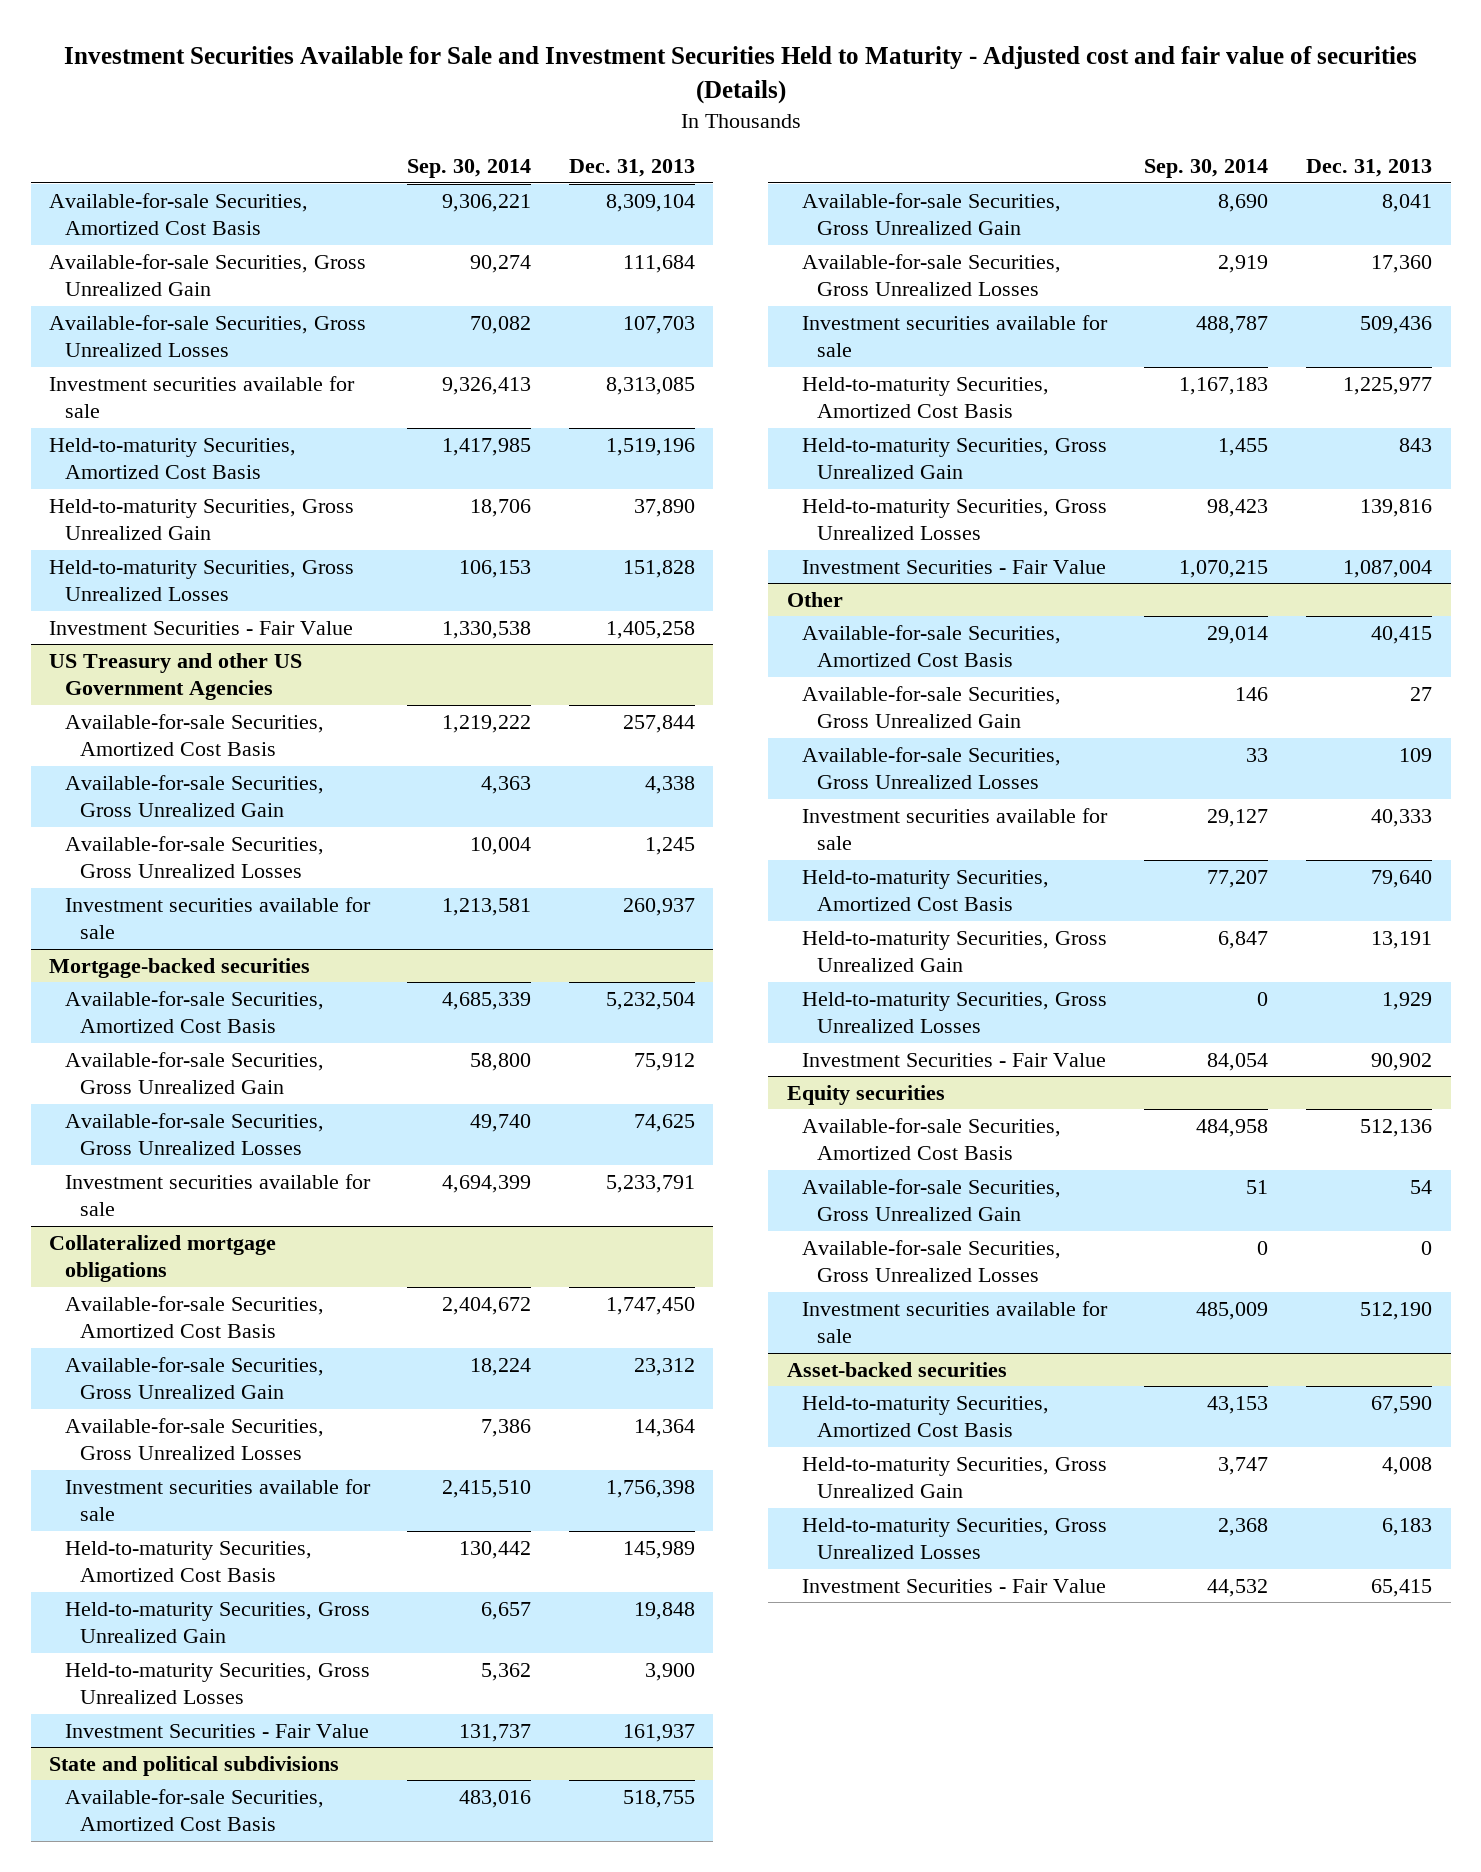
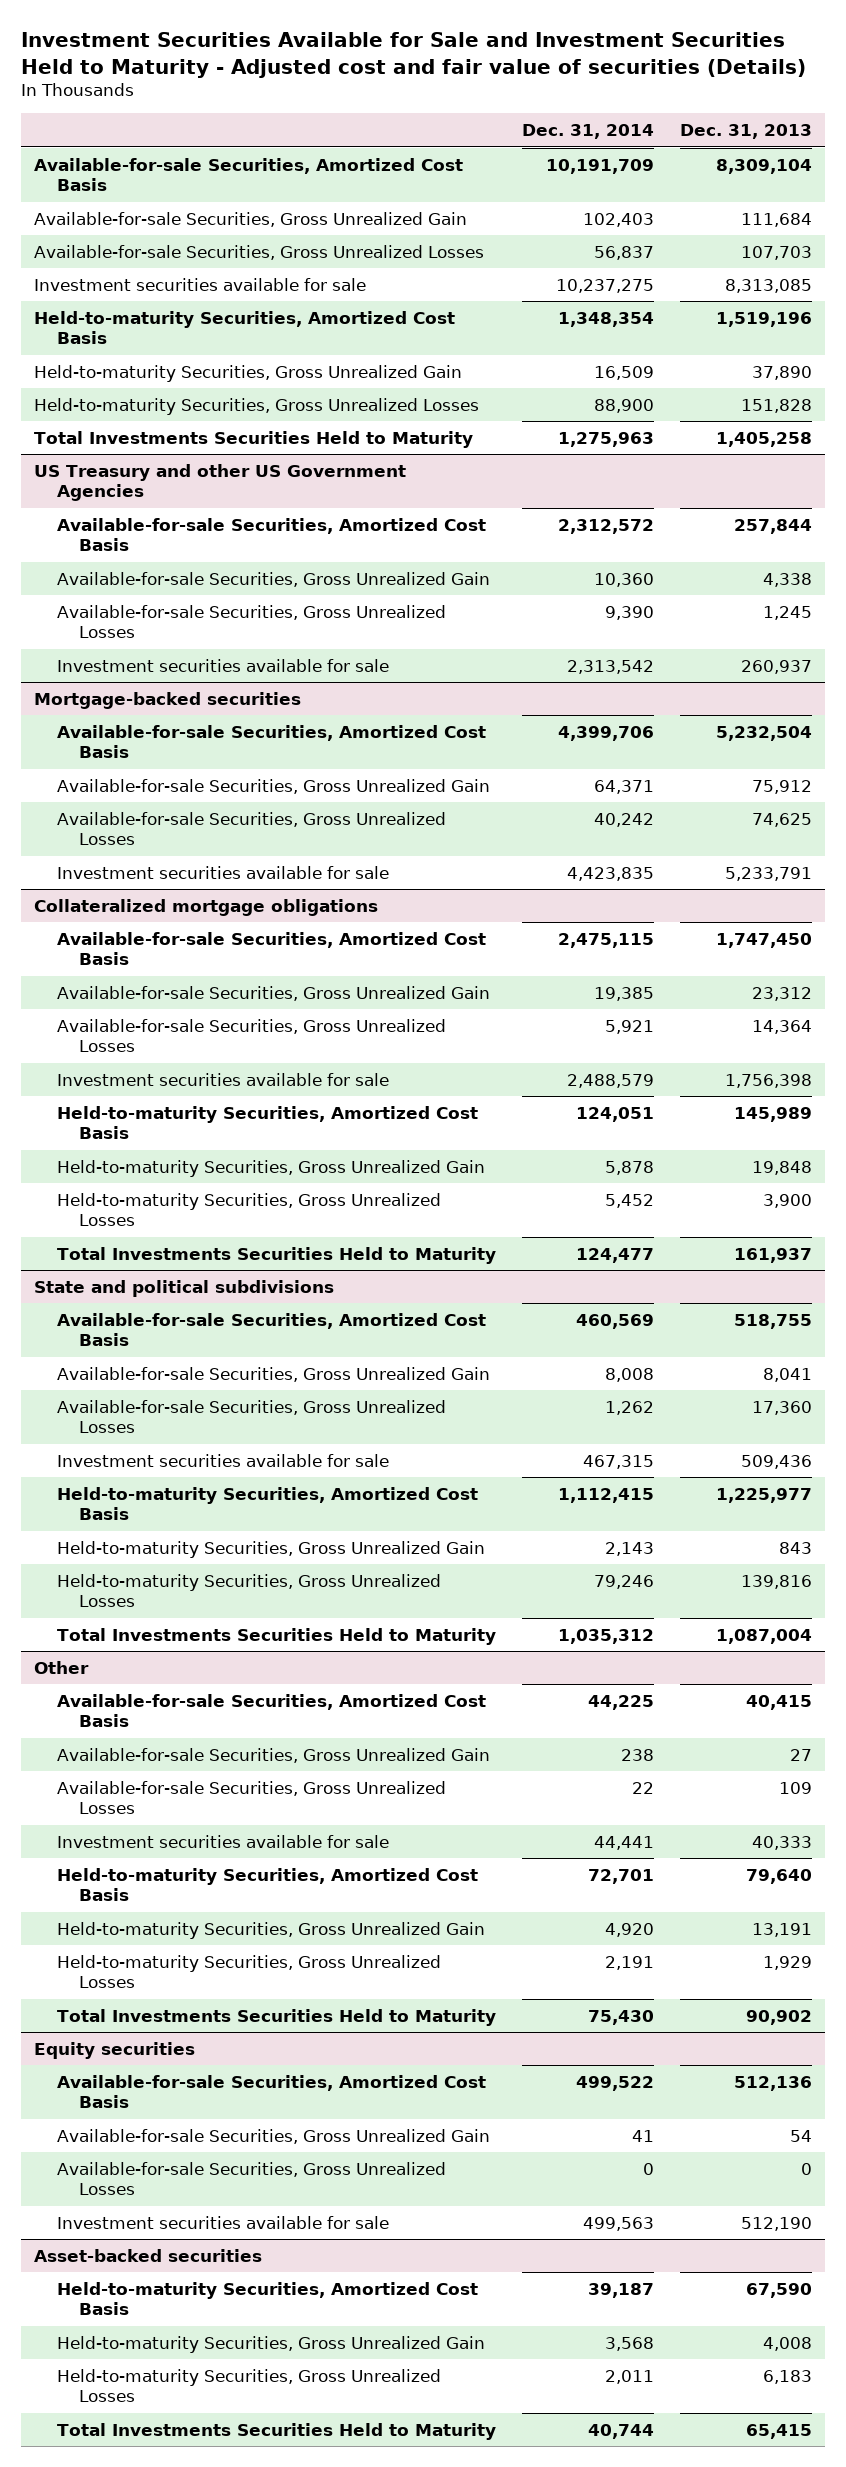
[407,159,532,179] Sep. 30, 2014 -> none
none -> [521,123,654,139] Dec. 31, 2014
[49,620,354,635] Investment Securities - Fair Value -> [34,430,474,448] Total Investments Securities Held to Maturity
[64,1723,369,1738] Investment Securities - Fair Value -> [56,1246,496,1264] Total Investments Securities Held to Maturity
[801,559,1106,574] Investment Securities - Fair Value -> [56,1627,496,1645] Total Investments Securities Held to Maturity
[801,1052,1106,1067] Investment Securities - Fair Value -> [56,2008,496,2026] Total Investments Securities Held to Maturity
[801,1578,1106,1593] Investment Securities - Fair Value -> [56,2422,496,2440] Total Investments Securities Held to Maturity

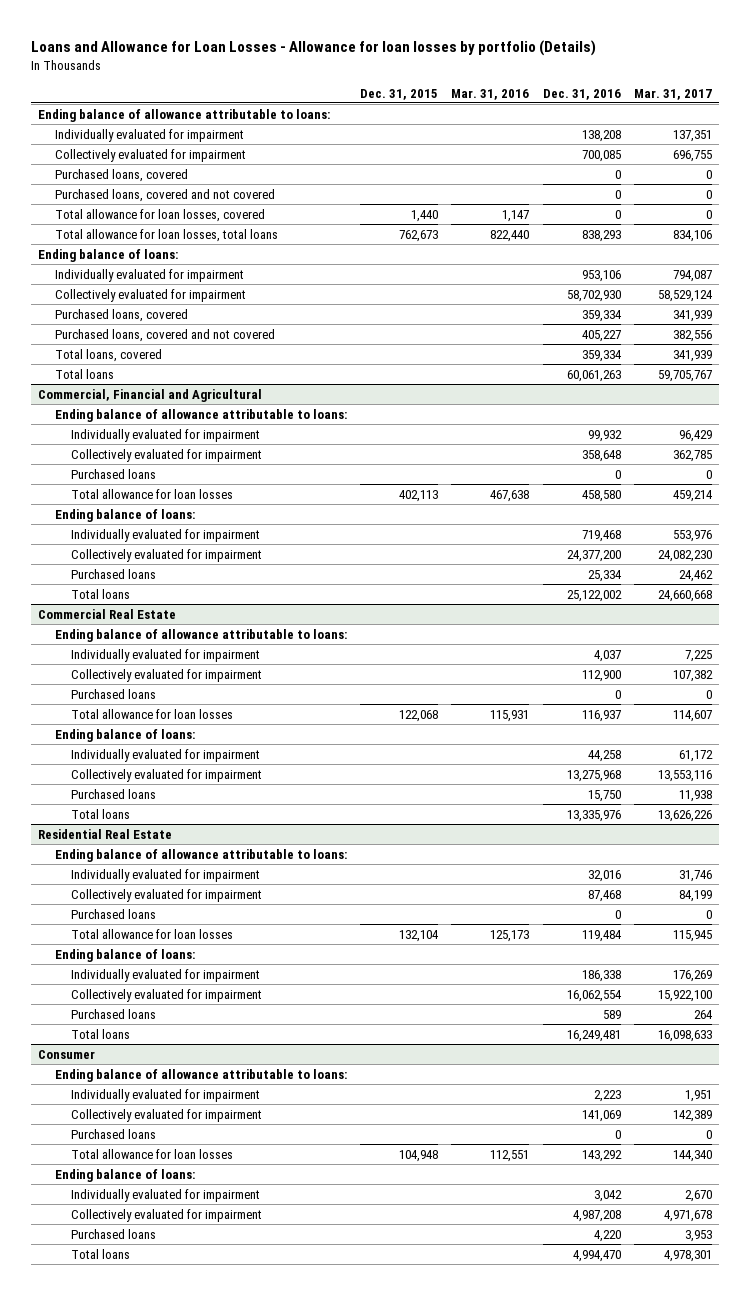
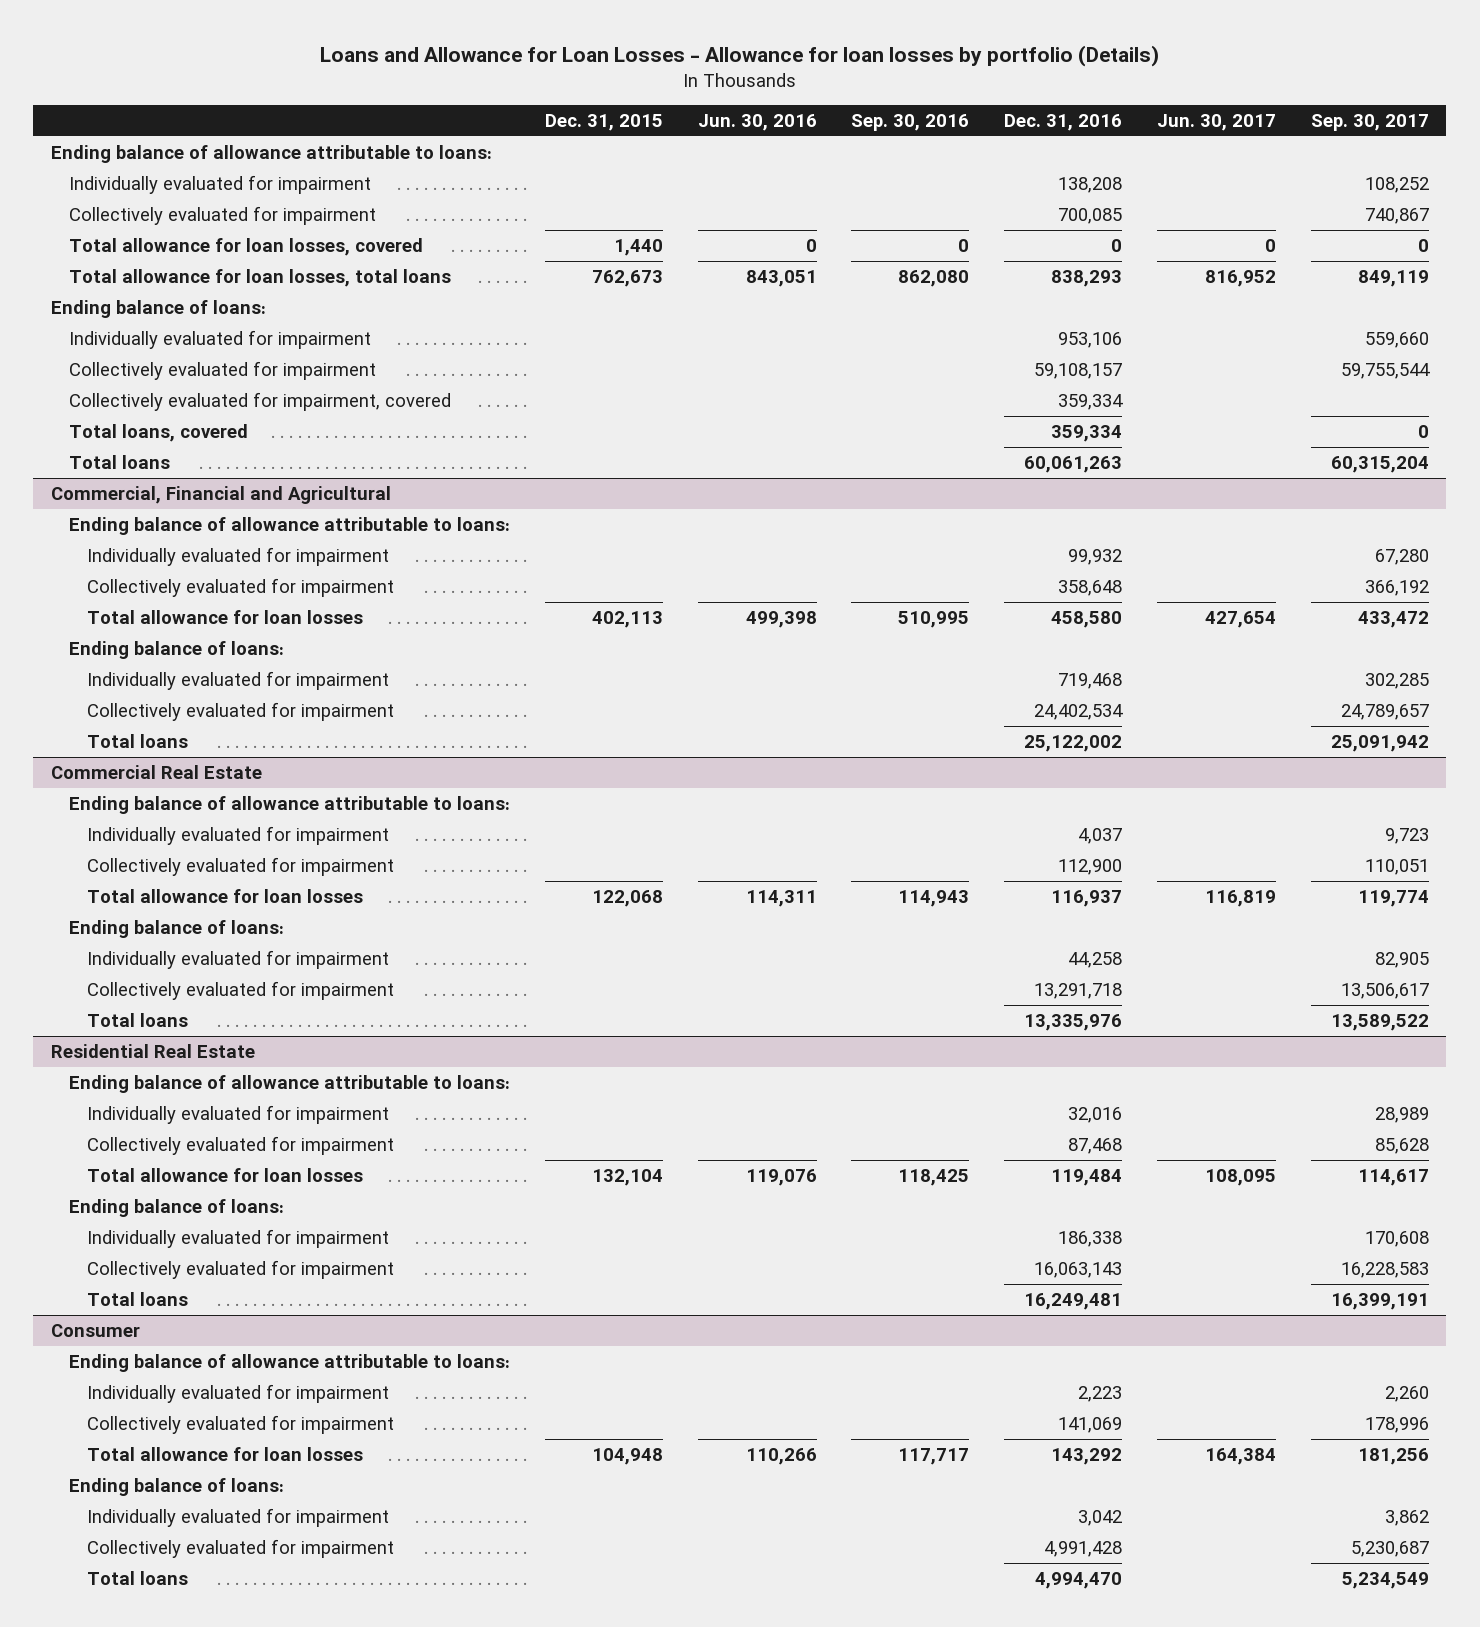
[451,88,530,100] Mar. 31, 2016 -> none
[634,88,713,100] Mar. 31, 2017 -> none
none -> [697,113,817,131] Jun. 30, 2016
none -> [851,113,970,131] Sep. 30, 2016
none -> [1156,113,1276,131] Jun. 30, 2017
none -> [1310,113,1429,131] Sep. 30, 2017
[54,168,188,182] Purchased loans, covered -> none
[54,188,275,202] Purchased loans, covered and not covered -> none
[54,328,275,342] Purchased loans, covered and not covered -> none
[566,289,621,302] 58,702,930 -> [1034,362,1123,379] 59,108,157
[54,308,188,322] Purchased loans, covered -> [69,391,452,411] Collectively evaluated for impairment, covered
[71,468,157,479] Purchased loans -> none
[71,568,157,579] Purchased loans -> none
[566,549,621,562] 24,377,200 -> [1034,703,1124,720] 24,402,534
[71,688,157,699] Purchased loans -> none
[71,788,157,799] Purchased loans -> none
[566,769,621,782] 13,275,968 -> [1034,982,1123,999] 13,291,718
[71,908,157,919] Purchased loans -> none
[71,1008,157,1019] Purchased loans -> none
[566,989,622,1002] 16,062,554 -> [1034,1261,1123,1278] 16,063,143
[71,1128,157,1139] Purchased loans -> none
[71,1228,157,1239] Purchased loans -> none
[572,1209,621,1222] 4,987,208 -> [1044,1540,1123,1557] 4,991,428

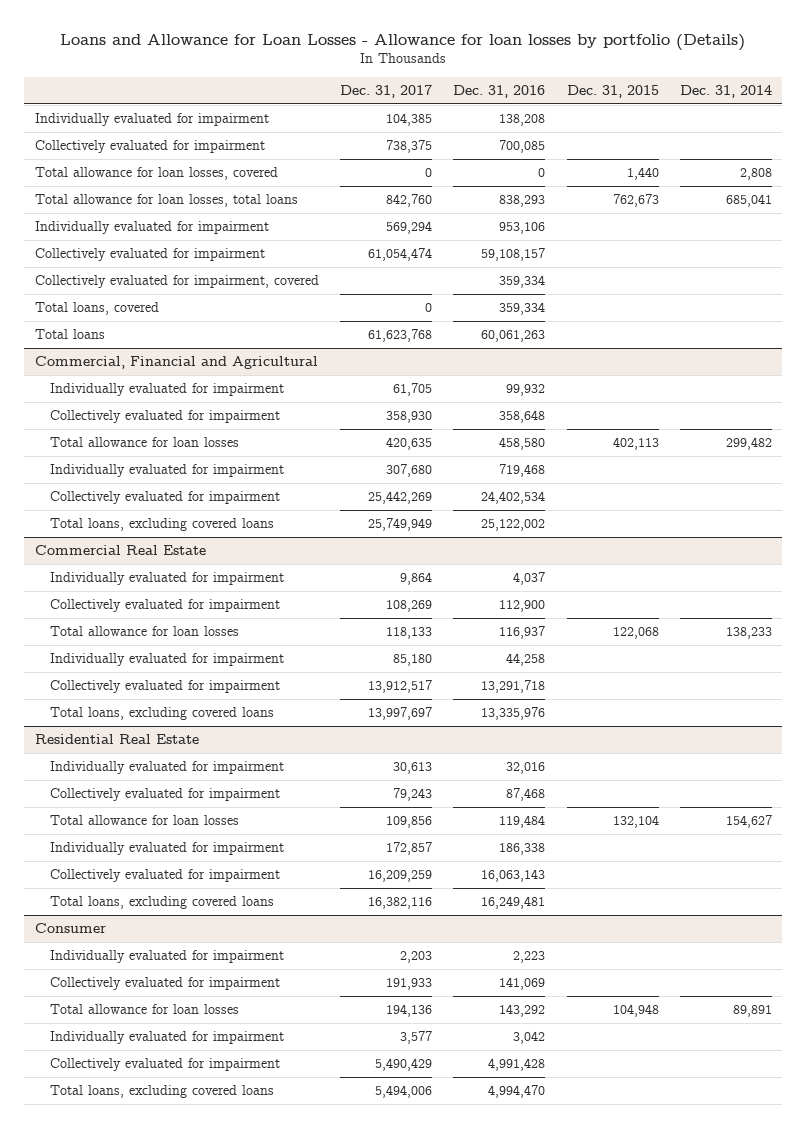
[697,113,817,131] Jun. 30, 2016 -> none
[851,113,970,131] Sep. 30, 2016 -> none
[1156,113,1276,131] Jun. 30, 2017 -> none
[1310,113,1429,131] Sep. 30, 2017 -> none
none -> [340,84,433,98] Dec. 31, 2017
none -> [679,84,772,98] Dec. 31, 2014
[50,144,492,163] Ending balance of allowance attributable to loans: -> none
[50,299,266,318] Ending balance of loans: -> none
[69,516,511,535] Ending balance of allowance attributable to loans: -> none
[69,640,285,659] Ending balance of loans: -> none
[87,733,189,748] Total loans -> [49,518,274,532] Total loans, excluding covered loans
[69,795,511,814] Ending balance of allowance attributable to loans: -> none
[69,919,285,938] Ending balance of loans: -> none
[87,1012,189,1027] Total loans -> [49,707,274,721] Total loans, excluding covered loans
[69,1074,511,1093] Ending balance of allowance attributable to loans: -> none
[69,1198,285,1217] Ending balance of loans: -> none
[87,1291,189,1306] Total loans -> [49,896,274,910] Total loans, excluding covered loans
[69,1353,511,1372] Ending balance of allowance attributable to loans: -> none
[69,1477,285,1496] Ending balance of loans: -> none
[87,1570,189,1585] Total loans -> [49,1085,274,1099] Total loans, excluding covered loans

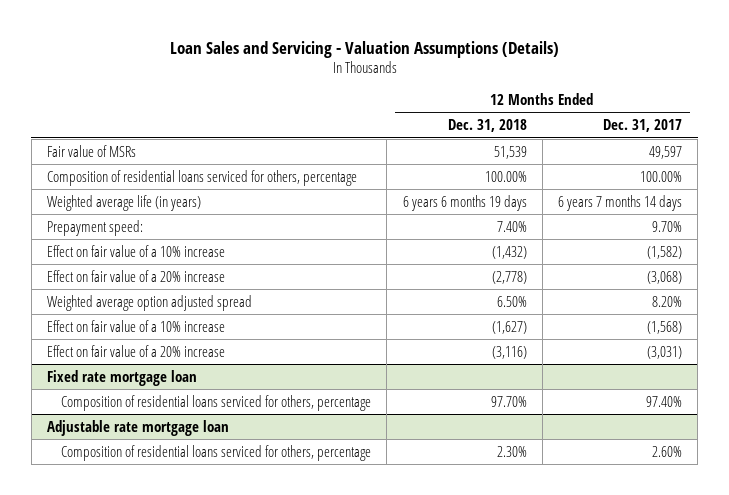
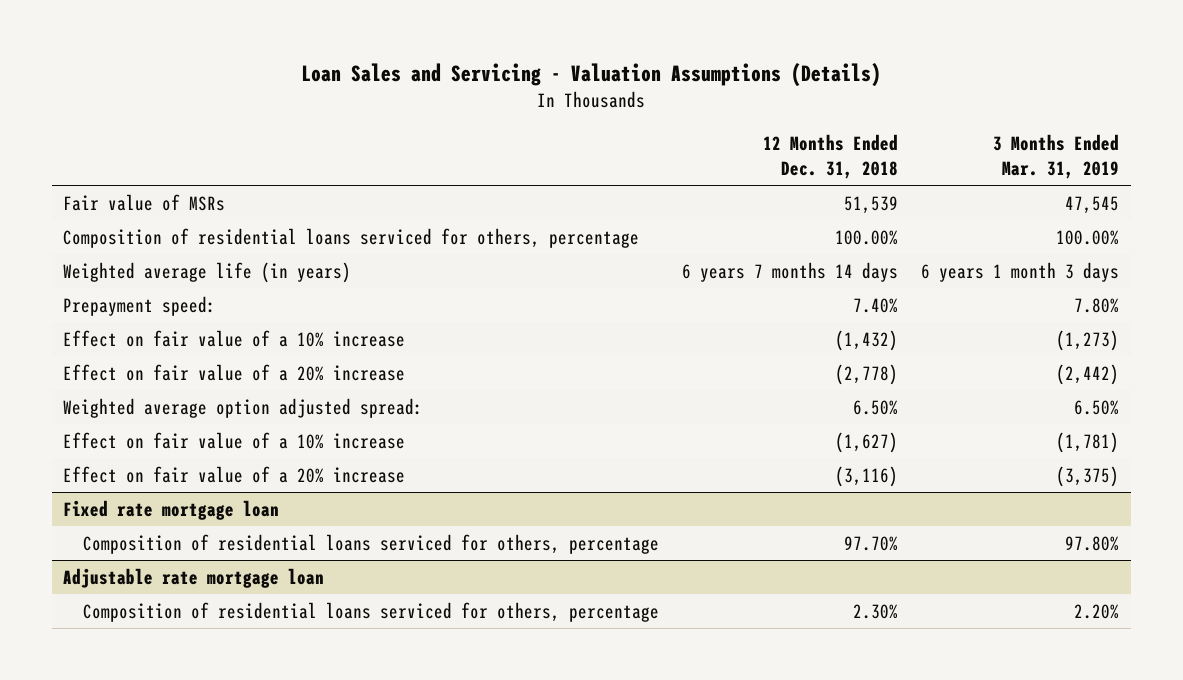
[603,119,683,133] Dec. 31, 2017 -> none
none -> [993,134,1120,179] 3 Months Ended Mar. 31, 2019
[402,194,527,211] 6 years 6 months 19 days -> [682,261,899,282] 6 years 7 months 14 days
[47,294,253,311] Weighted average option adjusted spread -> [63,397,424,418] Weighted average option adjusted spread:

